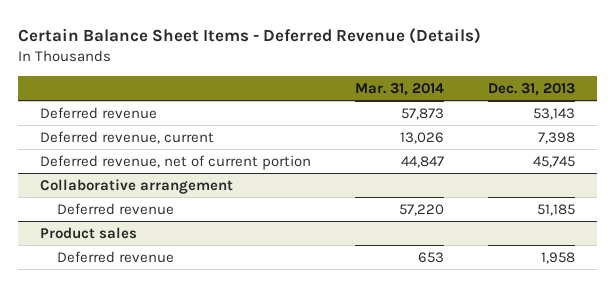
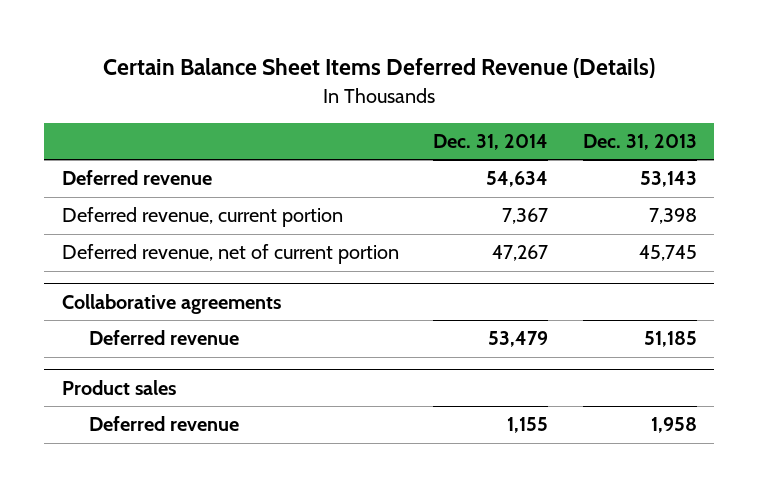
[18,28,482,45] Certain Balance Sheet Items - Deferred Revenue (Details) -> [103,58,656,79] Certain Balance Sheet Items Deferred Revenue (Details)
[355,82,445,96] Mar. 31, 2014 -> none
none -> [433,134,549,151] Dec. 31, 2014
[40,130,215,144] Deferred revenue, current -> [61,207,343,228] Deferred revenue, current portion
[40,178,234,194] Collaborative arrangement -> none
none -> [61,293,281,314] Collaborative agreements

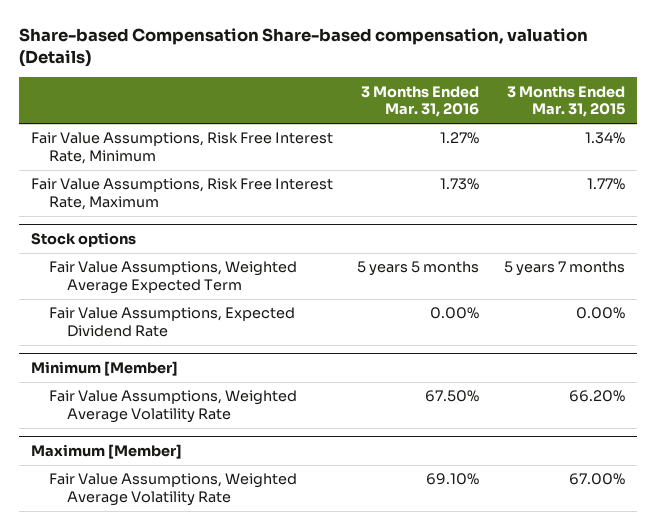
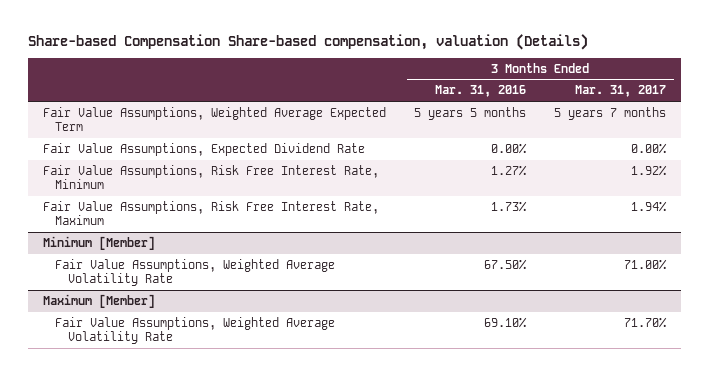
[506,85,625,118] 3 Months Ended Mar. 31, 2015 -> none
none -> [575,85,667,98] Mar. 31, 2017
[30,232,136,248] Stock options -> none
[30,132,333,165] Fair Value Assumptions, Risk Free Interest Rate, Minimum -> [42,164,379,189] Fair Value Assumptions, Risk Free Interest Rate, Minimum
[30,178,333,211] Fair Value Assumptions, Risk Free Interest Rate, Maximum -> [42,200,379,225] Fair Value Assumptions, Risk Free Interest Rate, Maximum

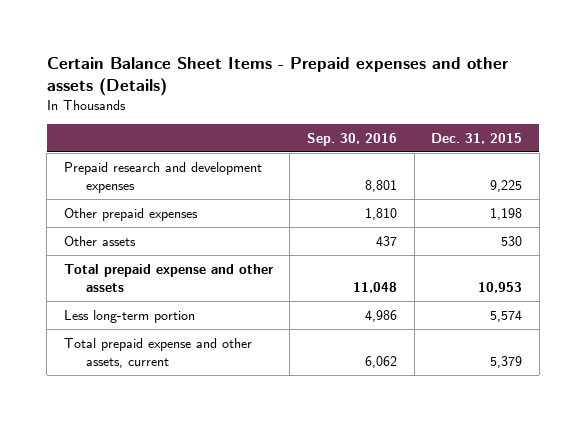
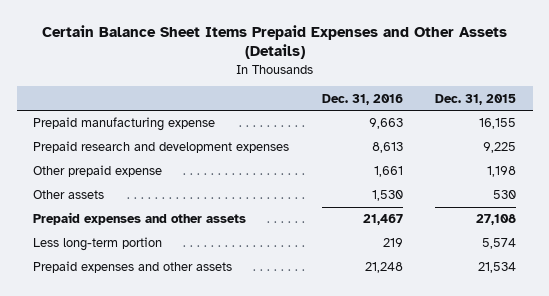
[46,56,509,96] Certain Balance Sheet Items - Prepaid expenses and other assets (Details) -> [41,24,507,60] Certain Balance Sheet Items Prepaid Expenses and Other Assets (Details)
[307,132,398,146] Sep. 30, 2016 -> none
none -> [321,93,403,105] Dec. 31, 2016
none -> [32,117,215,132] Prepaid manufacturing expense
[63,207,198,221] Other prepaid expenses -> [32,165,162,178] Other prepaid expense
[63,263,273,292] Total prepaid expense and other assets -> [32,212,246,226] Prepaid expenses and other assets
[478,281,523,293] 10,953 -> [476,214,517,226] 27,108
[63,337,252,368] Total prepaid expense and other assets, current -> [32,261,232,274] Prepaid expenses and other assets
[490,355,523,368] 5,379 -> [478,262,517,274] 21,534

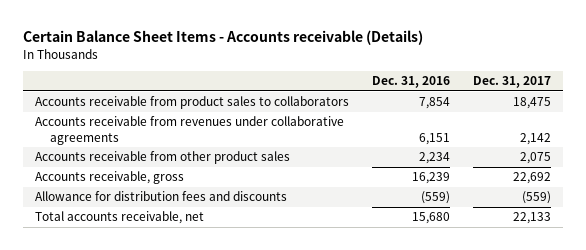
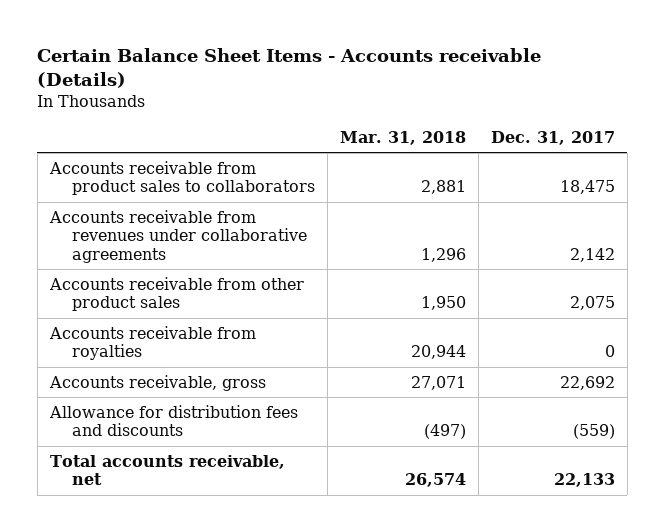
[372,76,451,89] Dec. 31, 2016 -> none
none -> [340,131,467,146] Mar. 31, 2018
none -> [48,325,256,361] Accounts receivable from royalties

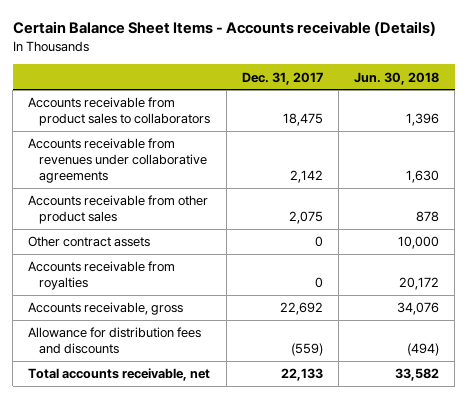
[340,131,467,146] Mar. 31, 2018 -> none
none -> [354,71,440,85] Jun. 30, 2018
none -> [28,236,151,248] Other contract assets

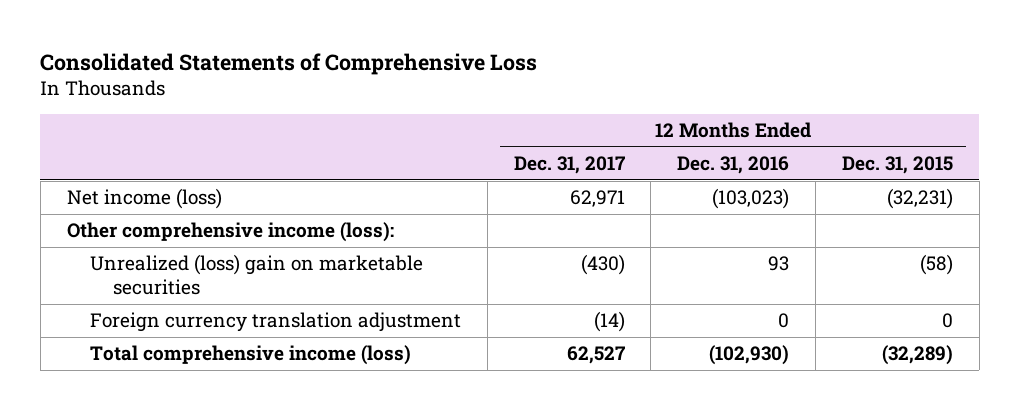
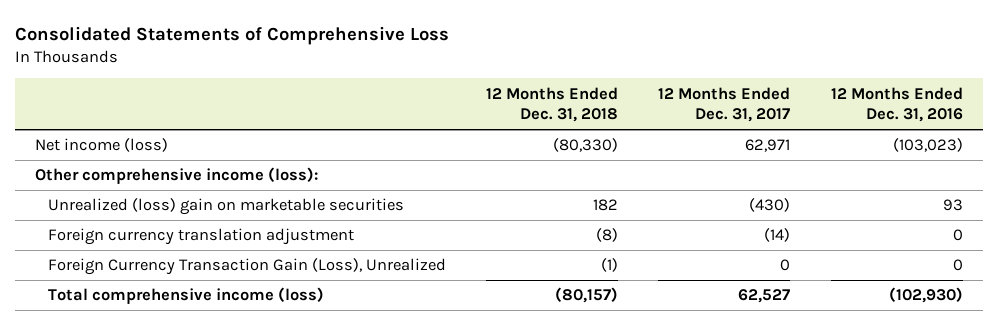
[842,156,954,175] Dec. 31, 2015 -> none
none -> [486,86,619,123] 12 Months Ended Dec. 31, 2018
none -> [47,258,446,276] Foreign Currency Transaction Gain (Loss), Unrealized

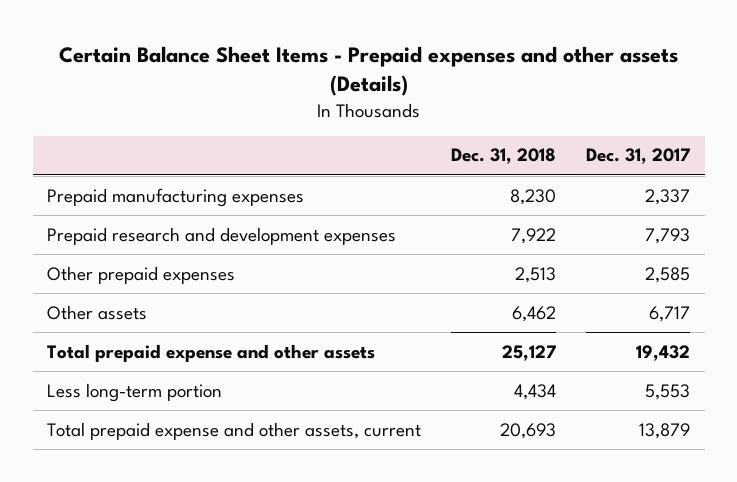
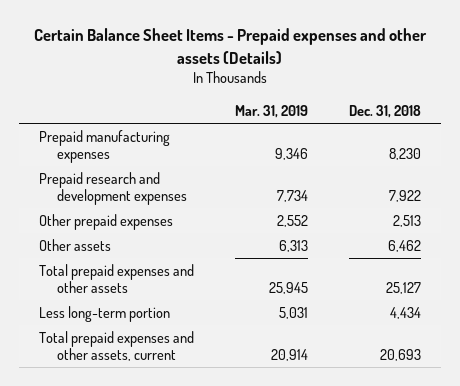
[586,148,691,165] Dec. 31, 2017 -> none
none -> [234,104,308,118] Mar. 31, 2019
[47,343,376,362] Total prepaid expense and other assets -> [39,263,195,293] Total prepaid expenses and other assets
[47,421,422,440] Total prepaid expense and other assets, current -> [39,330,195,361] Total prepaid expenses and other assets, current

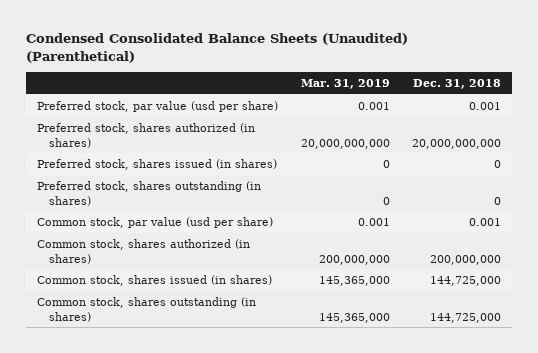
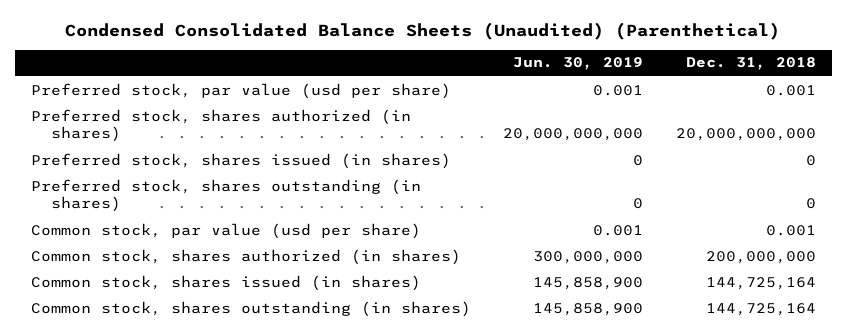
[300,79,390,90] Mar. 31, 2019 -> none
none -> [513,57,644,71] Jun. 30, 2019
[429,276,501,287] 144,725,000 -> [705,276,816,290] 144,725,164
[429,312,501,323] 144,725,000 -> [705,302,816,316] 144,725,164

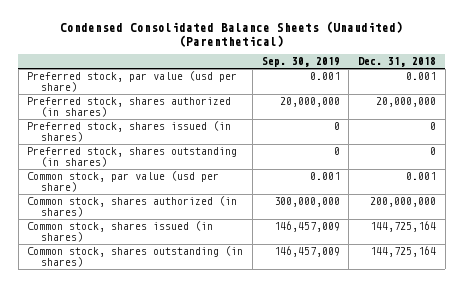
[513,57,644,71] Jun. 30, 2019 -> none
none -> [261,57,340,68] Sep. 30, 2019
[675,128,816,142] 20,000,000,000 -> [375,97,436,108] 20,000,000

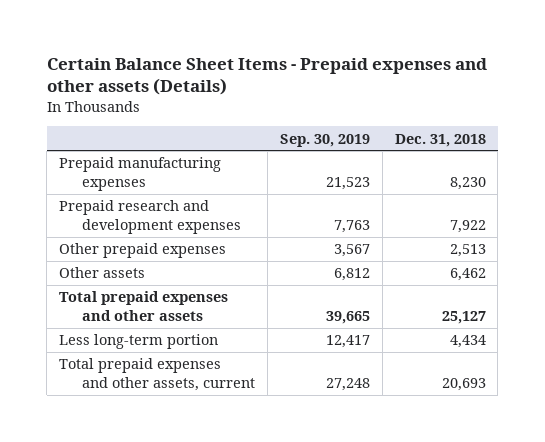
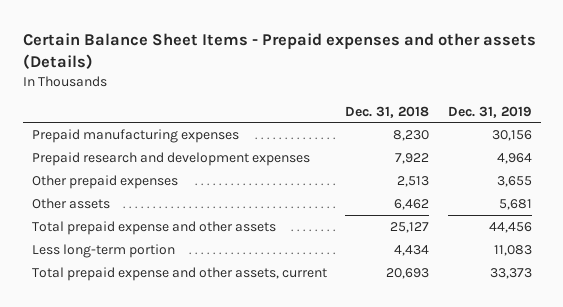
[279,133,370,147] Sep. 30, 2019 -> none
none -> [447,105,532,118] Dec. 31, 2019
[59,291,229,321] Total prepaid expenses and other assets -> [31,220,276,235] Total prepaid expense and other assets
[59,358,256,391] Total prepaid expenses and other assets, current -> [31,266,327,281] Total prepaid expense and other assets, current

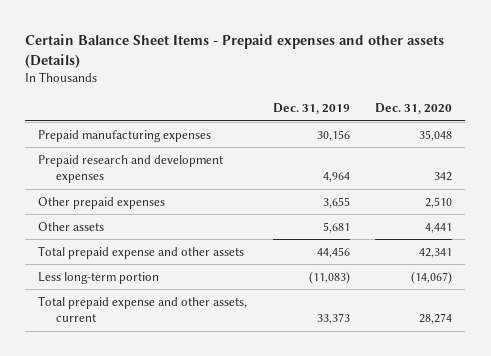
[345,105,430,118] Dec. 31, 2018 -> none
none -> [375,102,453,114] Dec. 31, 2020
[493,244,532,256] 11,083 -> [308,270,350,284] (11,083)

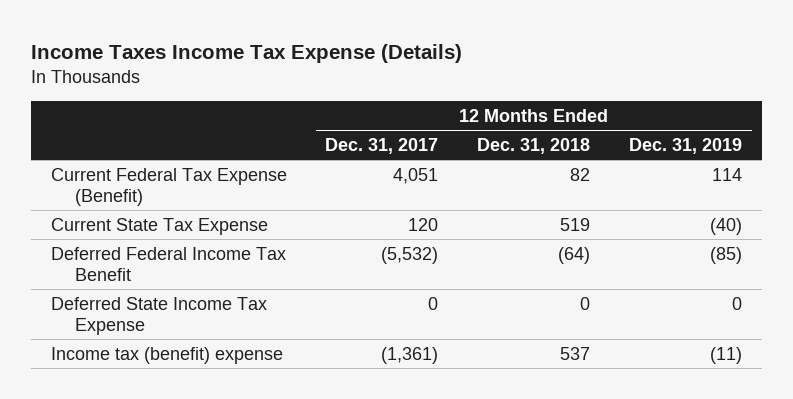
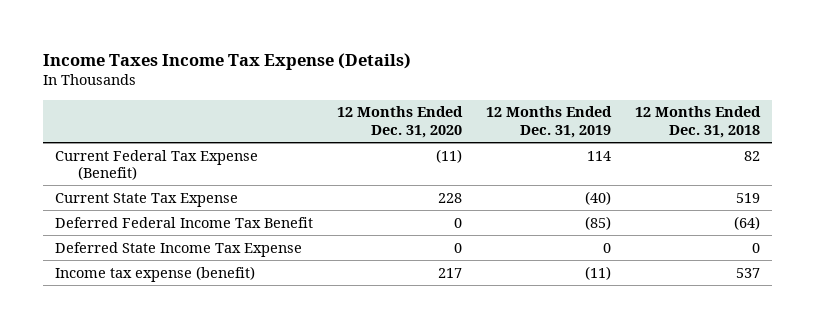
[325,138,439,155] Dec. 31, 2017 -> none
none -> [337,106,464,139] 12 Months Ended Dec. 31, 2020
[50,346,283,364] Income tax (benefit) expense -> [55,265,256,282] Income tax expense (benefit)

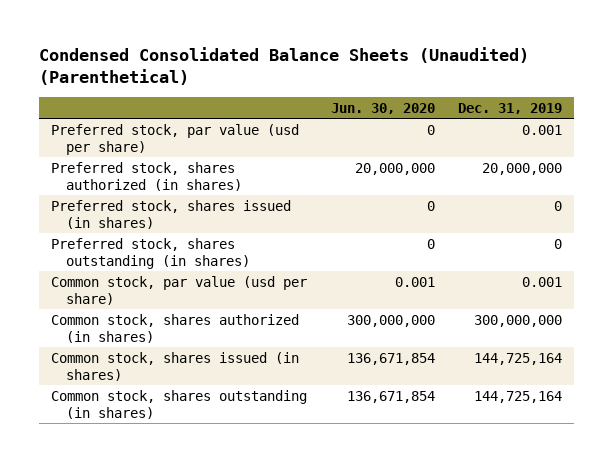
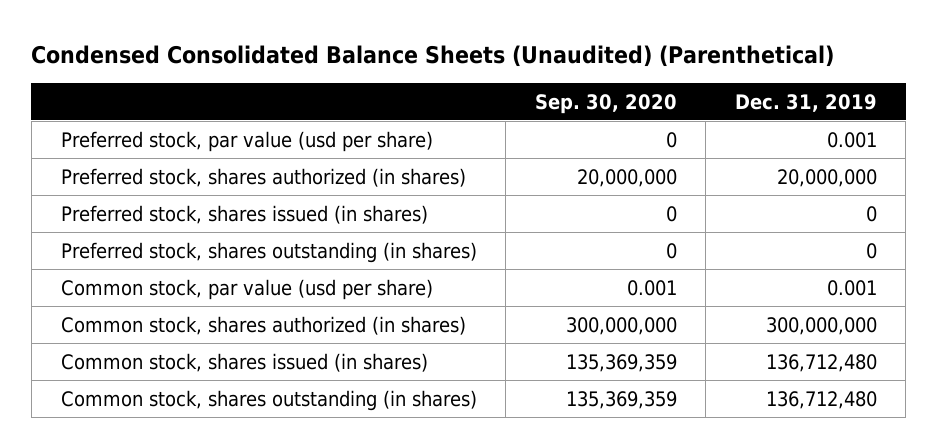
[330,103,435,115] Jun. 30, 2020 -> none
none -> [534,93,677,114] Sep. 30, 2020
[474,352,563,365] 144,725,164 -> [765,353,877,372] 136,712,480
[474,390,563,403] 144,725,164 -> [765,390,877,409] 136,712,480

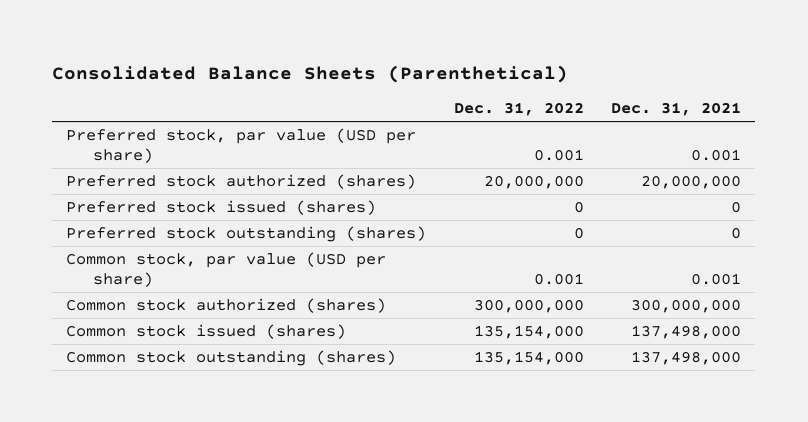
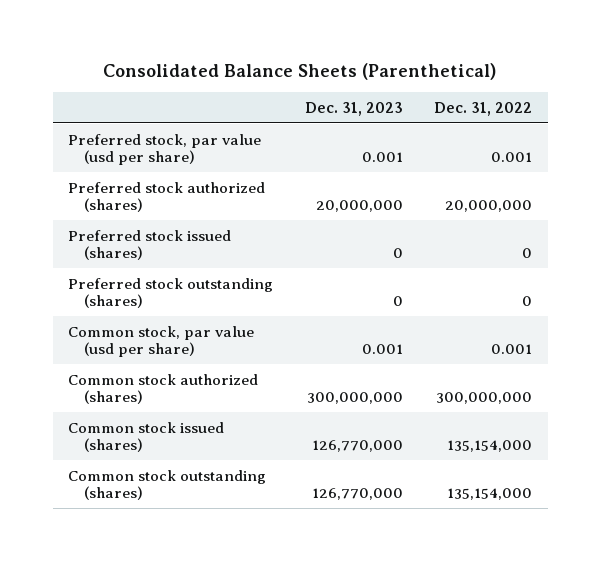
[611,102,742,117] Dec. 31, 2021 -> none
none -> [304,101,403,116] Dec. 31, 2023
[66,127,417,164] Preferred stock, par value (USD per share) -> [68,133,262,166] Preferred stock, par value (usd per share)
[66,251,387,288] Common stock, par value (USD per share) -> [68,325,255,358] Common stock, par value (usd per share)

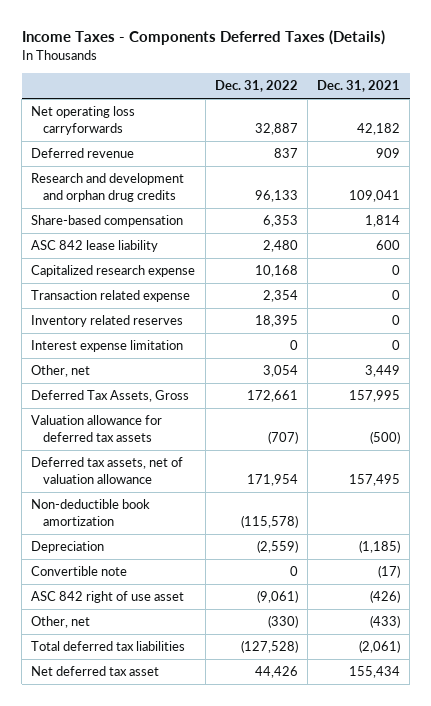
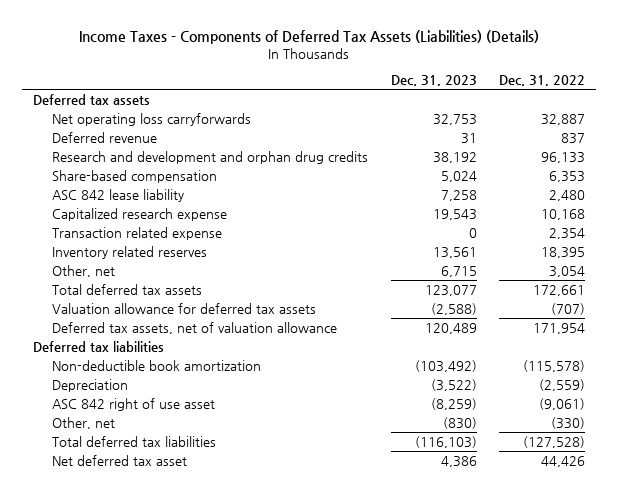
[21,30,385,46] Income Taxes - Components Deferred Taxes (Details) -> [79,30,540,45] Income Taxes - Components of Deferred Tax Assets (Liabilities) (Details)
[316,80,400,93] Dec. 31, 2021 -> none
none -> [390,75,477,87] Dec. 31, 2023
none -> [33,93,151,105] Deferred tax assets
[31,340,184,353] Interest expense limitation -> none
[31,390,190,403] Deferred Tax Assets, Gross -> [52,283,203,295] Total deferred tax assets
none -> [33,340,165,352] Deferred tax liabilities
[31,566,128,577] Convertible note -> none

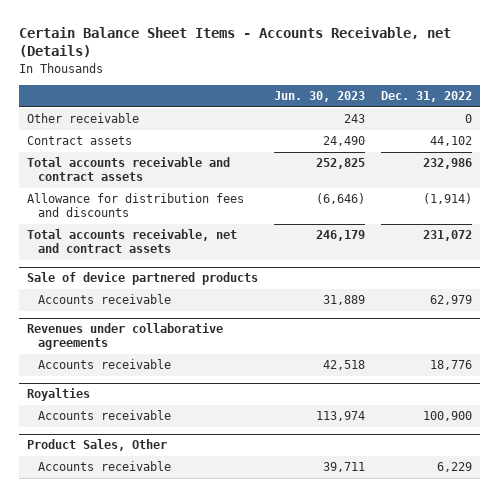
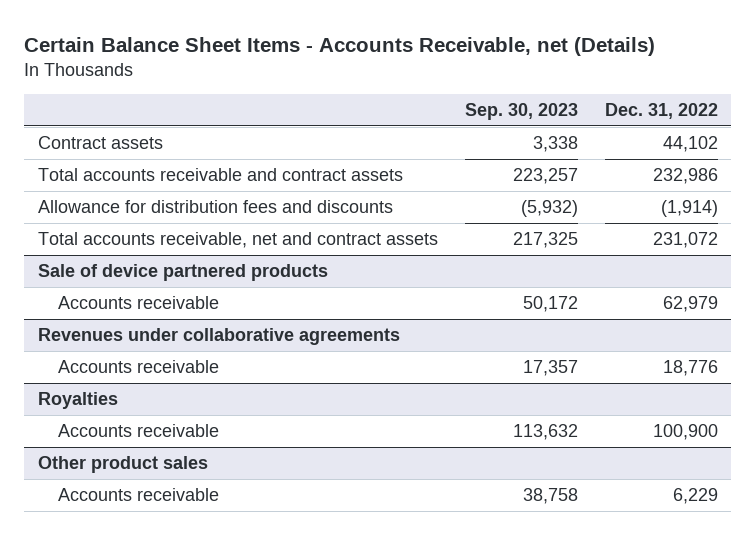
[273,91,365,103] Jun. 30, 2023 -> none
none -> [464,102,578,120] Sep. 30, 2023
[26,113,139,124] Other receivable -> none
[26,439,167,452] Product Sales, Other -> [37,456,208,474] Other product sales

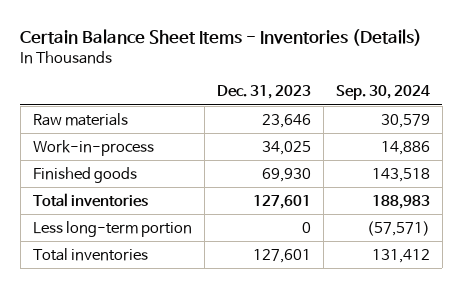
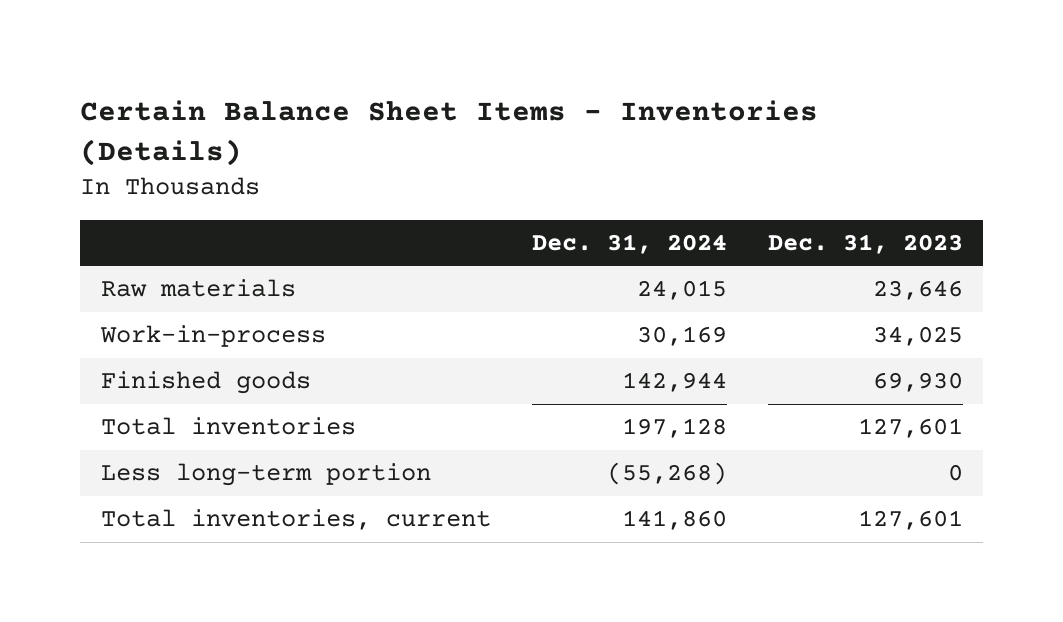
[335,85,430,101] Sep. 30, 2024 -> none
none -> [531,233,727,254] Dec. 31, 2024
[32,247,148,261] Total inventories -> [100,509,491,531] Total inventories, current

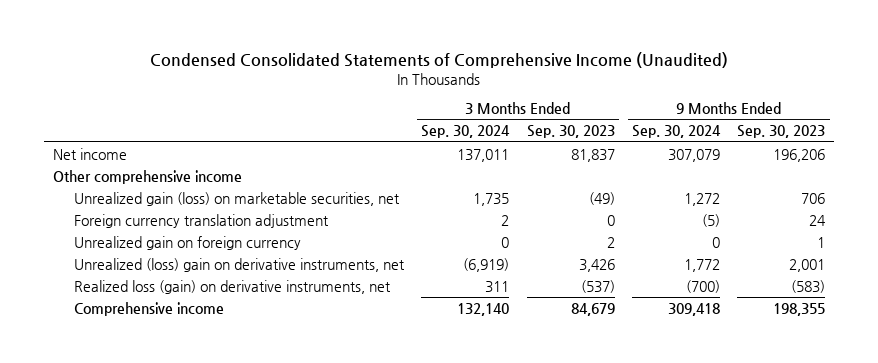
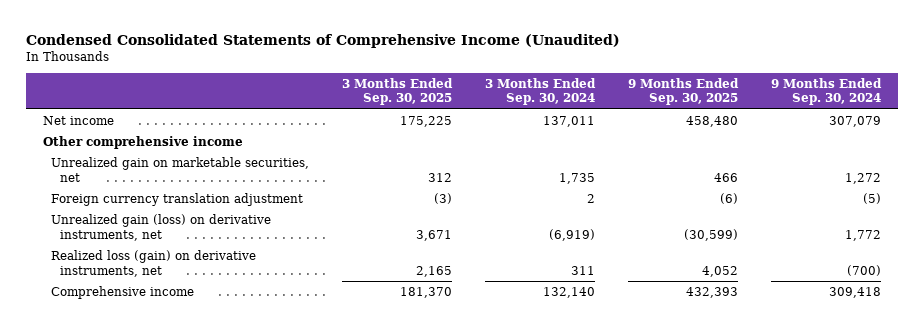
[526,125,615,139] Sep. 30, 2023 -> none
[737,125,826,139] Sep. 30, 2023 -> none
none -> [342,77,454,106] 3 Months Ended Sep. 30, 2025
none -> [628,77,740,106] 9 Months Ended Sep. 30, 2025
[73,191,400,206] Unrealized gain (loss) on marketable securities, net -> [51,157,310,182] Unrealized gain on marketable securities, net
[73,235,301,250] Unrealized gain on foreign currency -> none
[73,257,405,272] Unrealized (loss) gain on derivative instruments, net -> [51,214,272,241] Unrealized gain (loss) on derivative instruments, net

